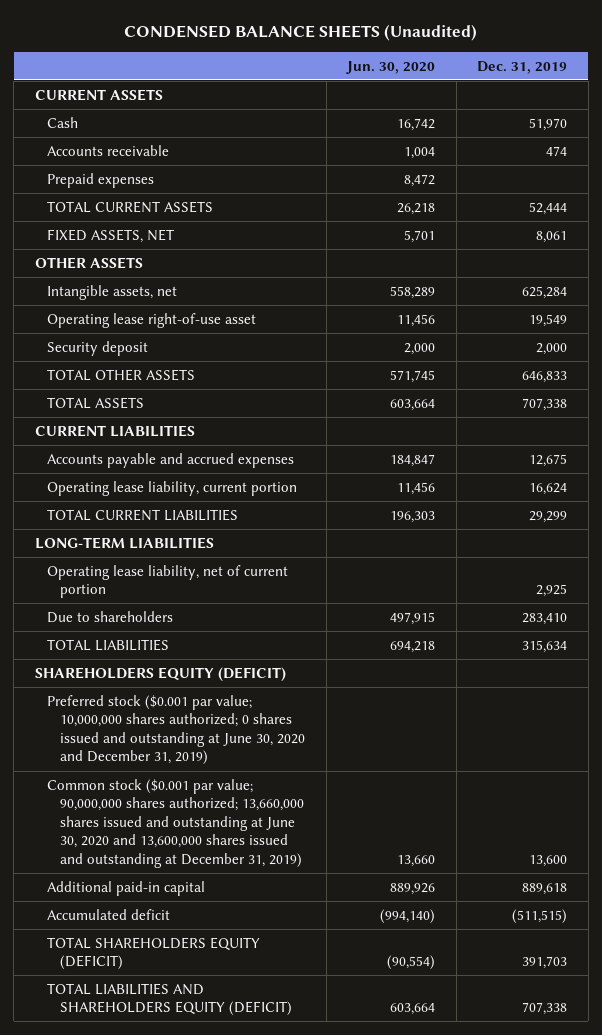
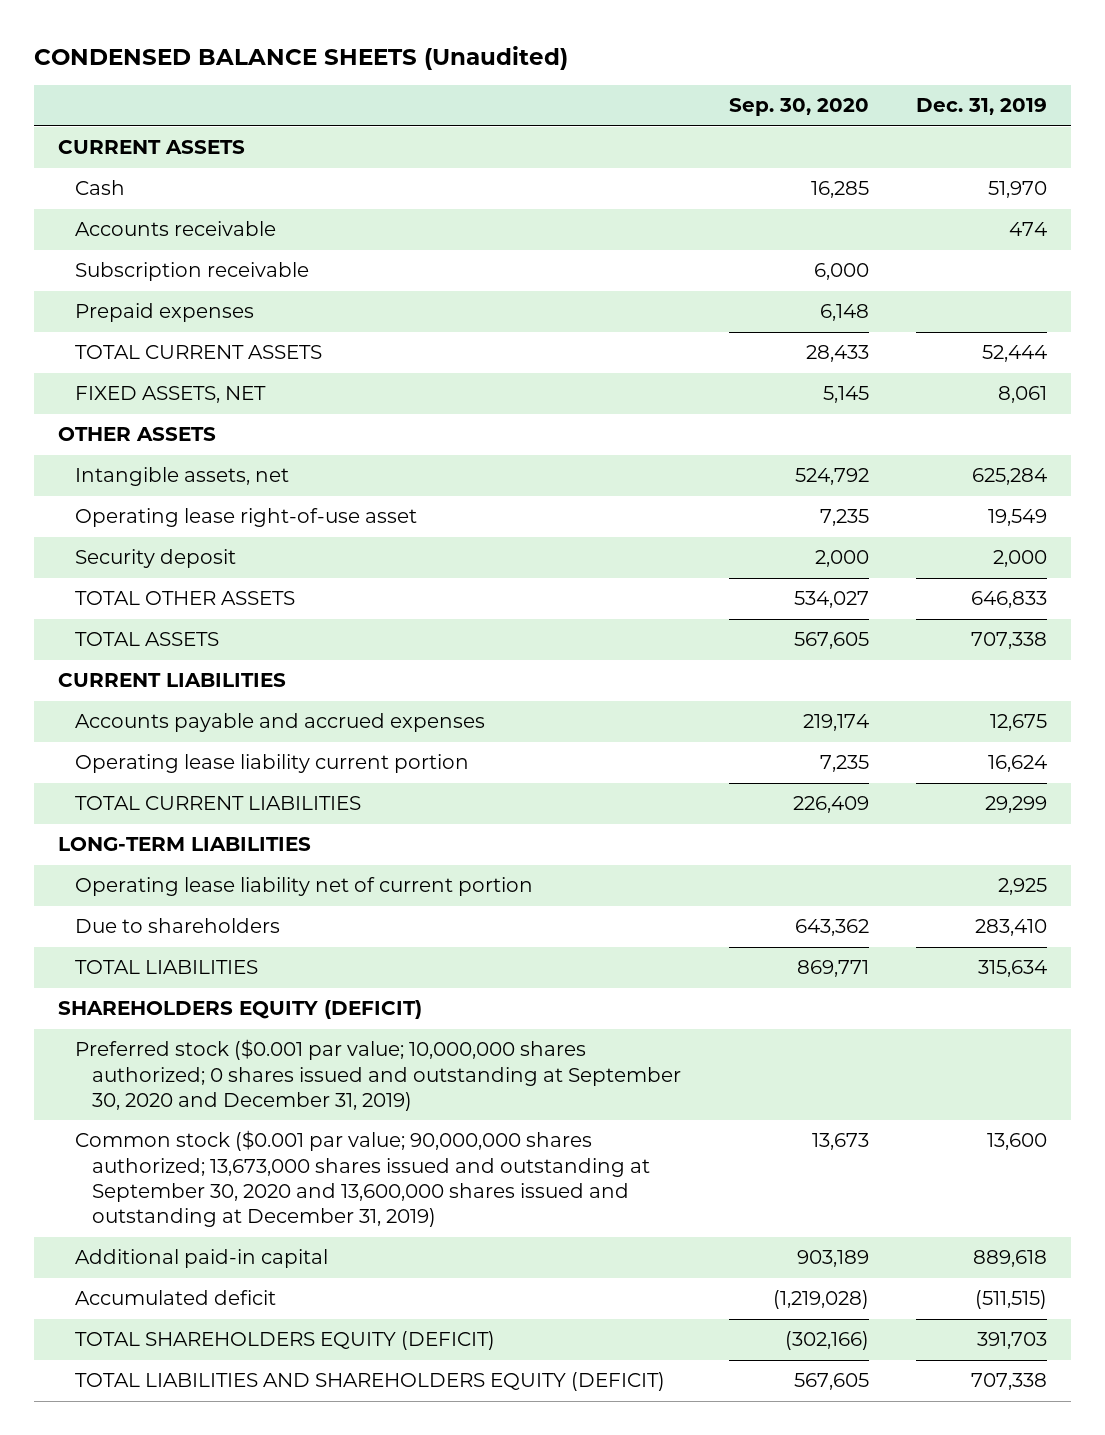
[346,60,436,74] Jun. 30, 2020 -> none
none -> [728,98,869,117] Sep. 30, 2020
none -> [75,262,310,282] Subscription receivable
[47,480,298,496] Operating lease liability, current portion -> [75,754,470,774] Operating lease liability current portion
[47,564,289,599] Operating lease liability, net of current portion -> [75,877,534,897] Operating lease liability net of current portion
[47,694,306,766] Preferred stock ($0.001 par value; 10,000,000 shares authorized; 0 shares issued and outstanding at June 30, 2020 and December 31, 2019) -> [75,1039,682,1111] Preferred stock ($0.001 par value; 10,000,000 shares authorized; 0 shares issued and outstanding at September 30, 2020 and December 31, 2019)
[47,778,305,869] Common stock ($0.001 par value; 90,000,000 shares authorized; 13,660,000 shares issued and outstanding at June 30, 2020 and 13,600,000 shares issued and outstanding at December 31, 2019) -> [75,1130,651,1228] Common stock ($0.001 par value; 90,000,000 shares authorized; 13,673,000 shares issued and outstanding at September 30, 2020 and 13,600,000 shares issued and outstanding at December 31, 2019)

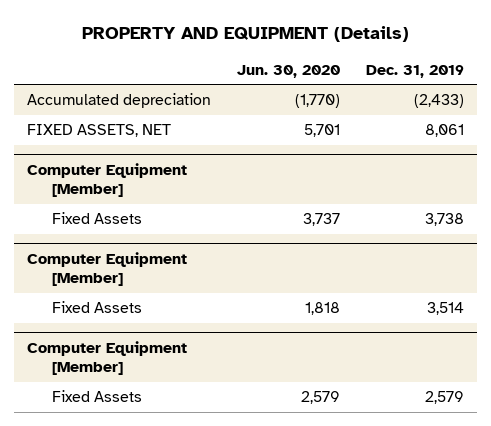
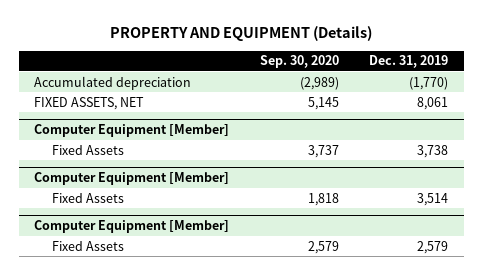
[237,64,341,78] Jun. 30, 2020 -> none
none -> [259,55,339,69] Sep. 30, 2020
[413,94,464,109] (2,433) -> [409,76,449,90] (1,770)

